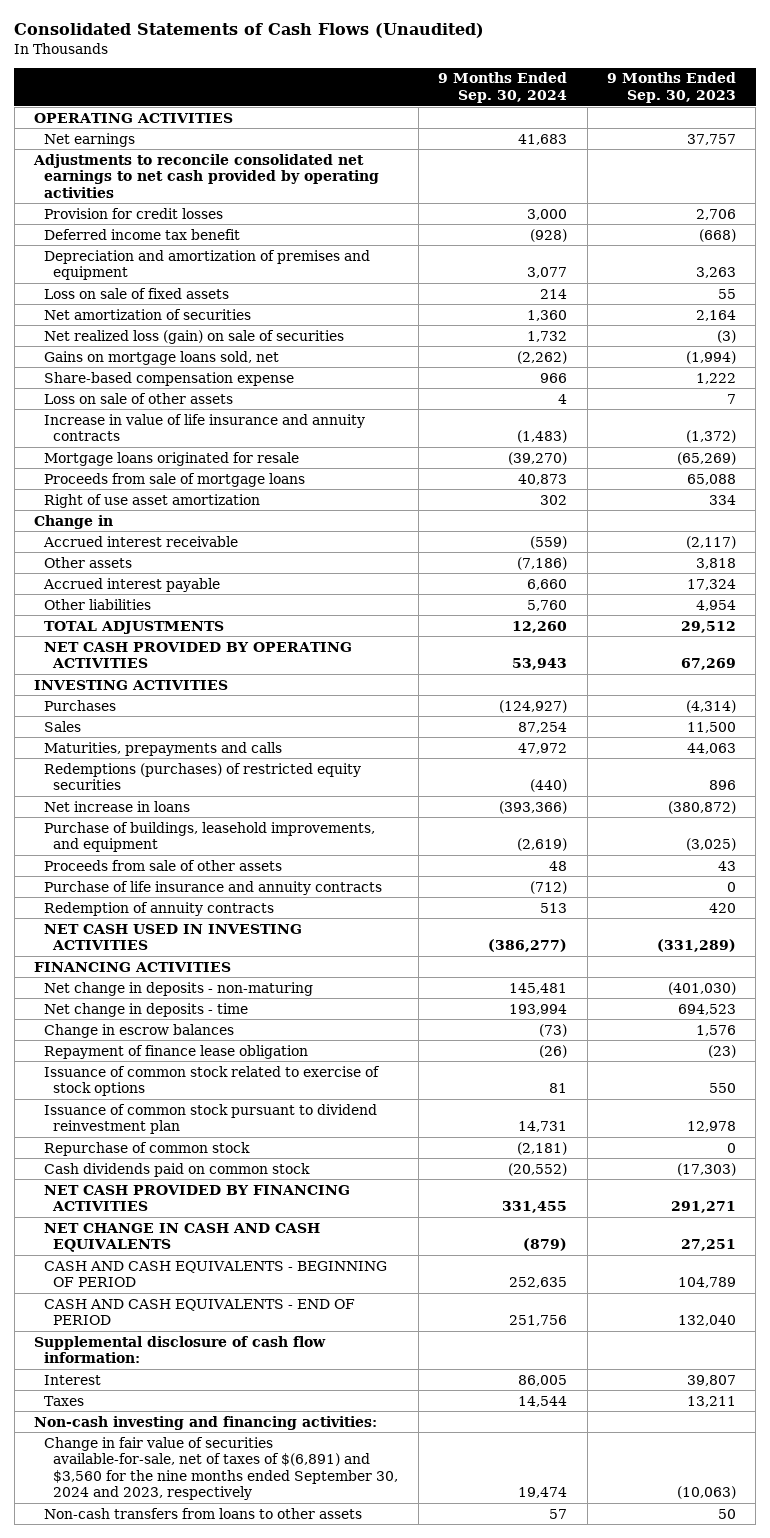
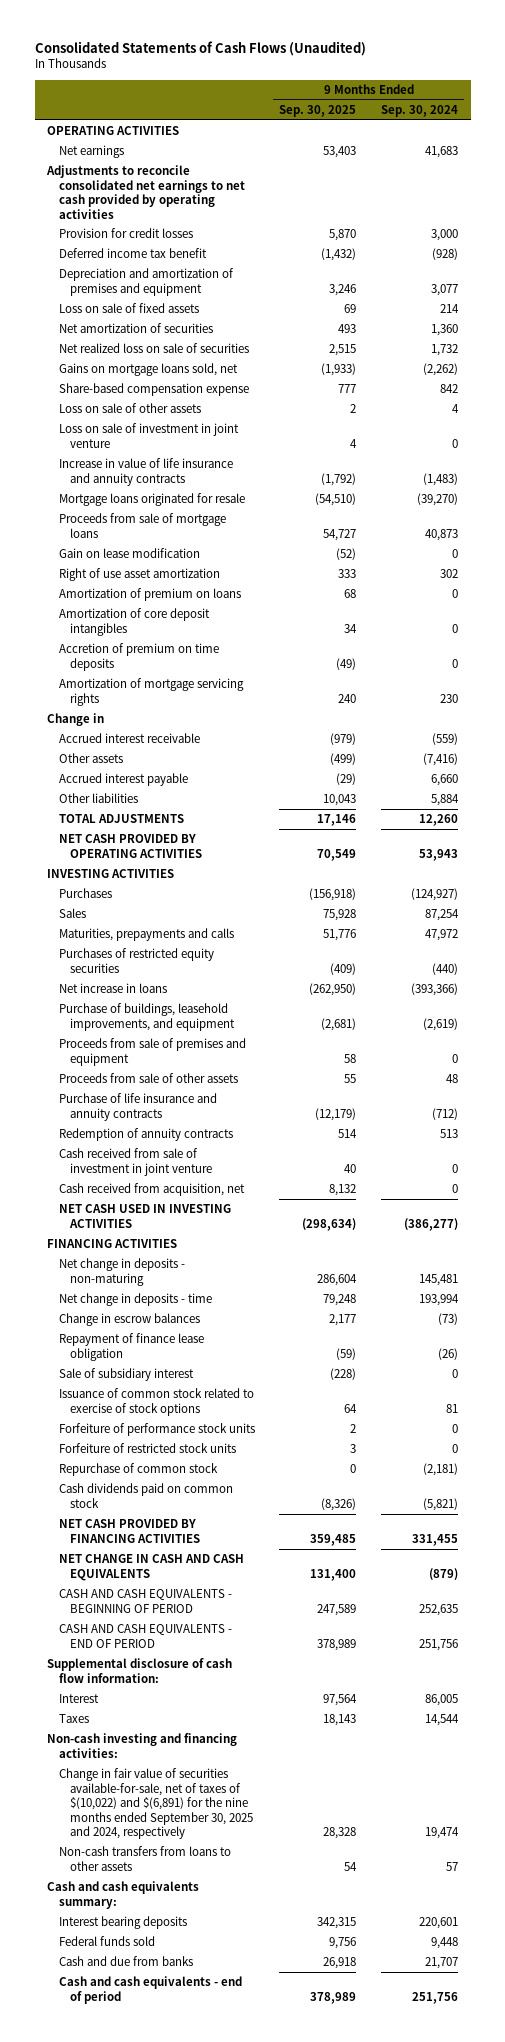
[606,72,736,103] 9 Months Ended Sep. 30, 2023 -> none
none -> [279,104,357,117] Sep. 30, 2025
[43,329,344,344] Net realized loss (gain) on sale of securities -> [58,343,249,354] Net realized loss on sale of securities
[540,372,568,383] 966 -> [440,384,459,394] 842
none -> [58,423,239,448] Loss on sale of investment in joint venture
none -> [58,548,200,559] Gain on lease modification
none -> [58,588,241,602] Amortization of premium on loans
none -> [58,608,210,636] Amortization of core deposit intangibles
none -> [58,643,219,671] Accretion of premium on time deposits
none -> [58,678,244,706] Amortization of mortgage servicing rights
[517,556,568,570] (7,186) -> [423,753,459,767] (7,416)
[527,599,568,611] 5,760 -> [431,794,460,807] 5,884
[43,762,361,791] Redemptions (purchases) of restricted equity securities -> [58,948,214,973] Purchases of restricted equity securities
none -> [58,1038,246,1066] Proceeds from sale of premises and equipment
none -> [58,1148,212,1176] Cash received from sale of investment in joint venture
none -> [58,1183,245,1197] Cash received from acquisition, net
none -> [58,1368,194,1382] Sale of subsidiary interest
[43,1103,377,1135] Issuance of common stock pursuant to dividend reinvestment plan -> none
none -> [58,1423,255,1437] Forfeiture of performance stock units
none -> [58,1443,236,1454] Forfeiture of restricted stock units
[508,1162,568,1176] (20,552) -> [423,1497,459,1511] (5,821)
[43,1436,399,1501] Change in fair value of securities available-for-sale, net of taxes of $(6,891) and $3,560 for the nine months ended September 30, 2024 and 2023, respectively -> [58,1768,253,1839] Change in fair value of securities available-for-sale, net of taxes of $(10,022) and $(6,891) for the nine months ended September 30, 2025 and 2024, respectively
none -> [47,1881,200,1909] Cash and cash equivalents summary:
none -> [58,1916,187,1930] Interest bearing deposits
none -> [58,1936,155,1947] Federal funds sold
none -> [58,1956,193,1967] Cash and due from banks
none -> [58,1976,242,2004] Cash and cash equivalents - end of period

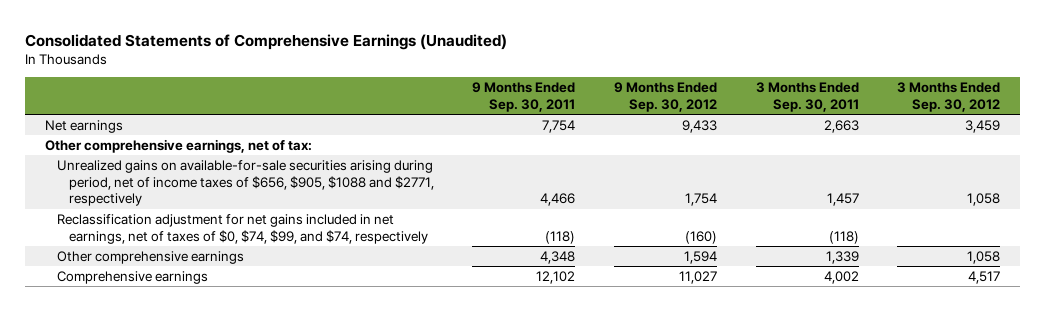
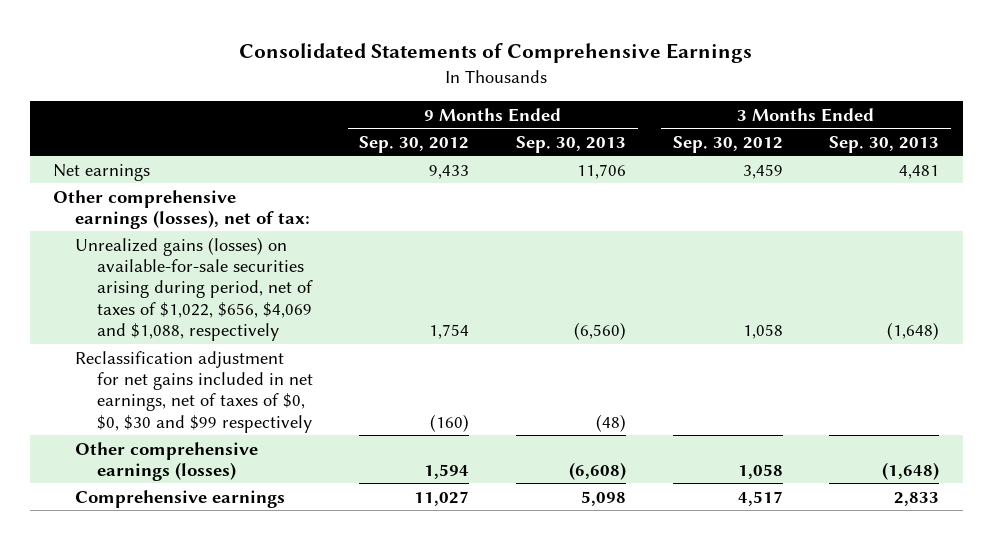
[25,34,508,51] Consolidated Statements of Comprehensive Earnings (Unaudited) -> [239,43,753,64] Consolidated Statements of Comprehensive Earnings
[472,82,576,112] 9 Months Ended Sep. 30, 2011 -> none
[755,82,859,112] 3 Months Ended Sep. 30, 2011 -> none
none -> [515,135,626,153] Sep. 30, 2013
none -> [829,135,940,153] Sep. 30, 2013
[44,138,312,153] Other comprehensive earnings, net of tax: -> [52,189,310,229] Other comprehensive earnings (losses), net of tax:
[56,159,434,207] Unrealized gains on available-for-sale securities arising during period, net of income taxes of $656, $905, $1088 and $2771, respectively -> [74,236,313,342] Unrealized gains (losses) on available-for-sale securities arising during period, net of taxes of $1,022, $656, $4,069 and $1,088, respectively
[56,213,428,244] Reclassification adjustment for net gains included in net earnings, net of taxes of $0, $74, $99, and $74, respectively -> [74,350,313,433] Reclassification adjustment for net gains included in net earnings, net of taxes of $0, $0, $30 and $99 respectively
[56,250,244,264] Other comprehensive earnings -> [74,441,258,481] Other comprehensive earnings (losses)

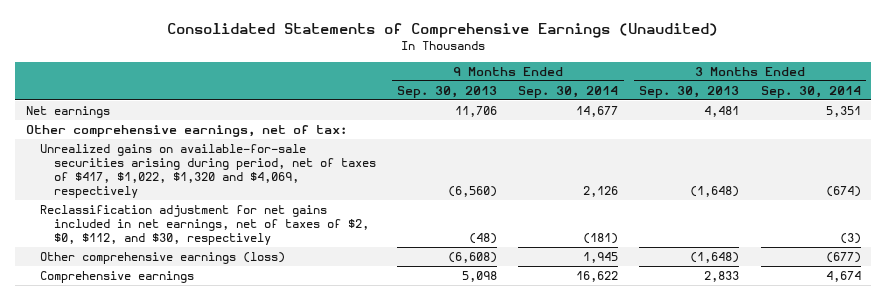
[239,43,753,64] Consolidated Statements of Comprehensive Earnings -> [167,22,719,38] Consolidated Statements of Comprehensive Earnings (Unaudited)
[359,135,470,153] Sep. 30, 2012 -> none
[672,135,783,153] Sep. 30, 2012 -> none
none -> [518,85,619,98] Sep. 30, 2014
none -> [760,85,861,98] Sep. 30, 2014
[52,189,310,229] Other comprehensive earnings (losses), net of tax: -> [25,124,347,137] Other comprehensive earnings, net of tax:
[74,236,313,342] Unrealized gains (losses) on available-for-sale securities arising during period, net of taxes of $1,022, $656, $4,069 and $1,088, respectively -> [39,143,376,199] Unrealized gains on available-for-sale securities arising during period, net of taxes of $417, $1,022, $1,320 and $4,069, respectively
[74,350,313,433] Reclassification adjustment for net gains included in net earnings, net of taxes of $0, $0, $30 and $99 respectively -> [39,204,369,246] Reclassification adjustment for net gains included in net earnings, net of taxes of $2, $0, $112, and $30, respectively
[74,441,258,481] Other comprehensive earnings (losses) -> [39,251,285,264] Other comprehensive earnings (loss)

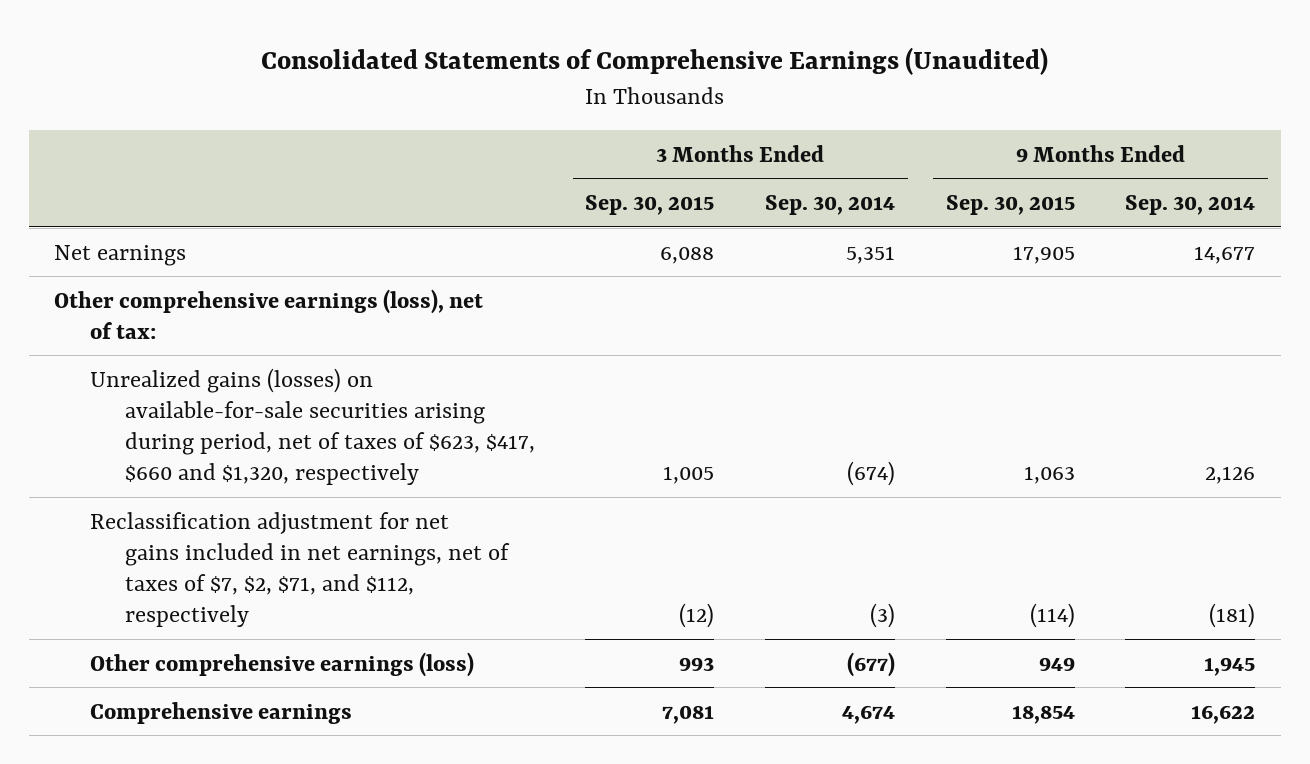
[397,85,498,98] Sep. 30, 2013 -> none
[639,85,740,98] Sep. 30, 2013 -> none
none -> [585,194,715,215] Sep. 30, 2015
none -> [945,194,1075,215] Sep. 30, 2015
[25,124,347,137] Other comprehensive earnings, net of tax: -> [54,288,484,339] Other comprehensive earnings (loss), net of tax:
[39,143,376,199] Unrealized gains on available-for-sale securities arising during period, net of taxes of $417, $1,022, $1,320 and $4,069, respectively -> [89,367,535,486] Unrealized gains (losses) on available-for-sale securities arising during period, net of taxes of $623, $417, $660 and $1,320, respectively
[39,204,369,246] Reclassification adjustment for net gains included in net earnings, net of taxes of $2, $0, $112, and $30, respectively -> [89,511,510,628] Reclassification adjustment for net gains included in net earnings, net of taxes of $7, $2, $71, and $112, respectively

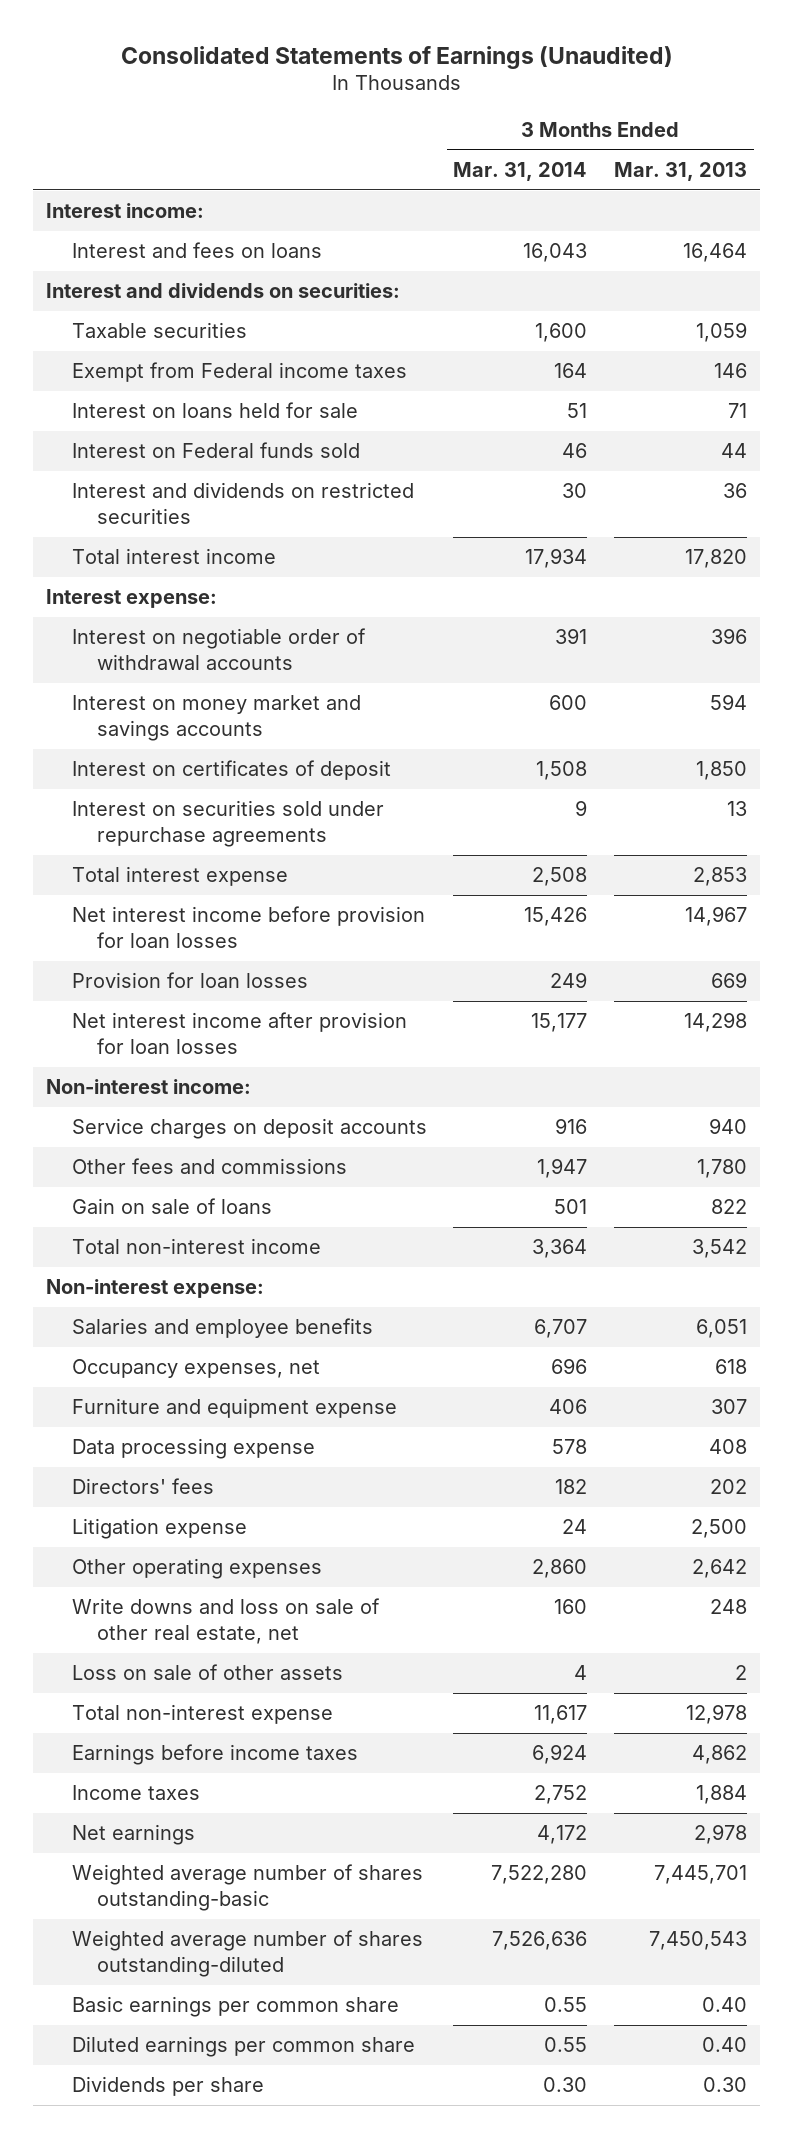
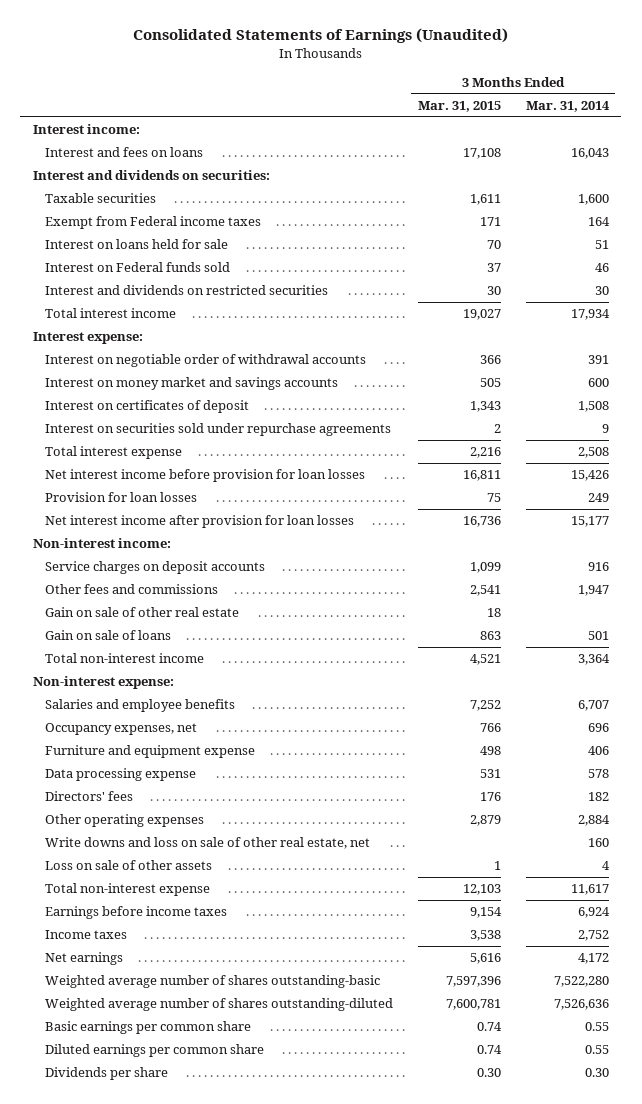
[614,162,748,182] Mar. 31, 2013 -> none
none -> [417,100,501,112] Mar. 31, 2015
none -> [44,607,239,618] Gain on sale of other real estate
[71,1518,247,1540] Litigation expense -> none
[532,1559,588,1579] 2,860 -> [577,815,610,827] 2,884

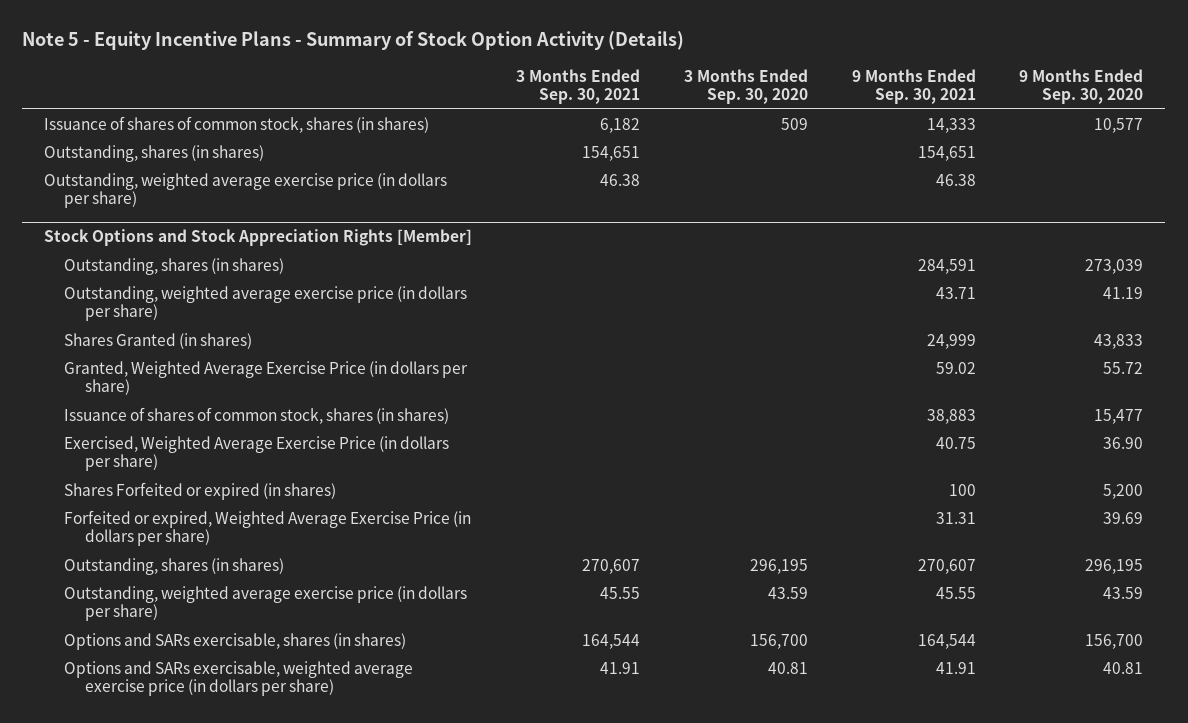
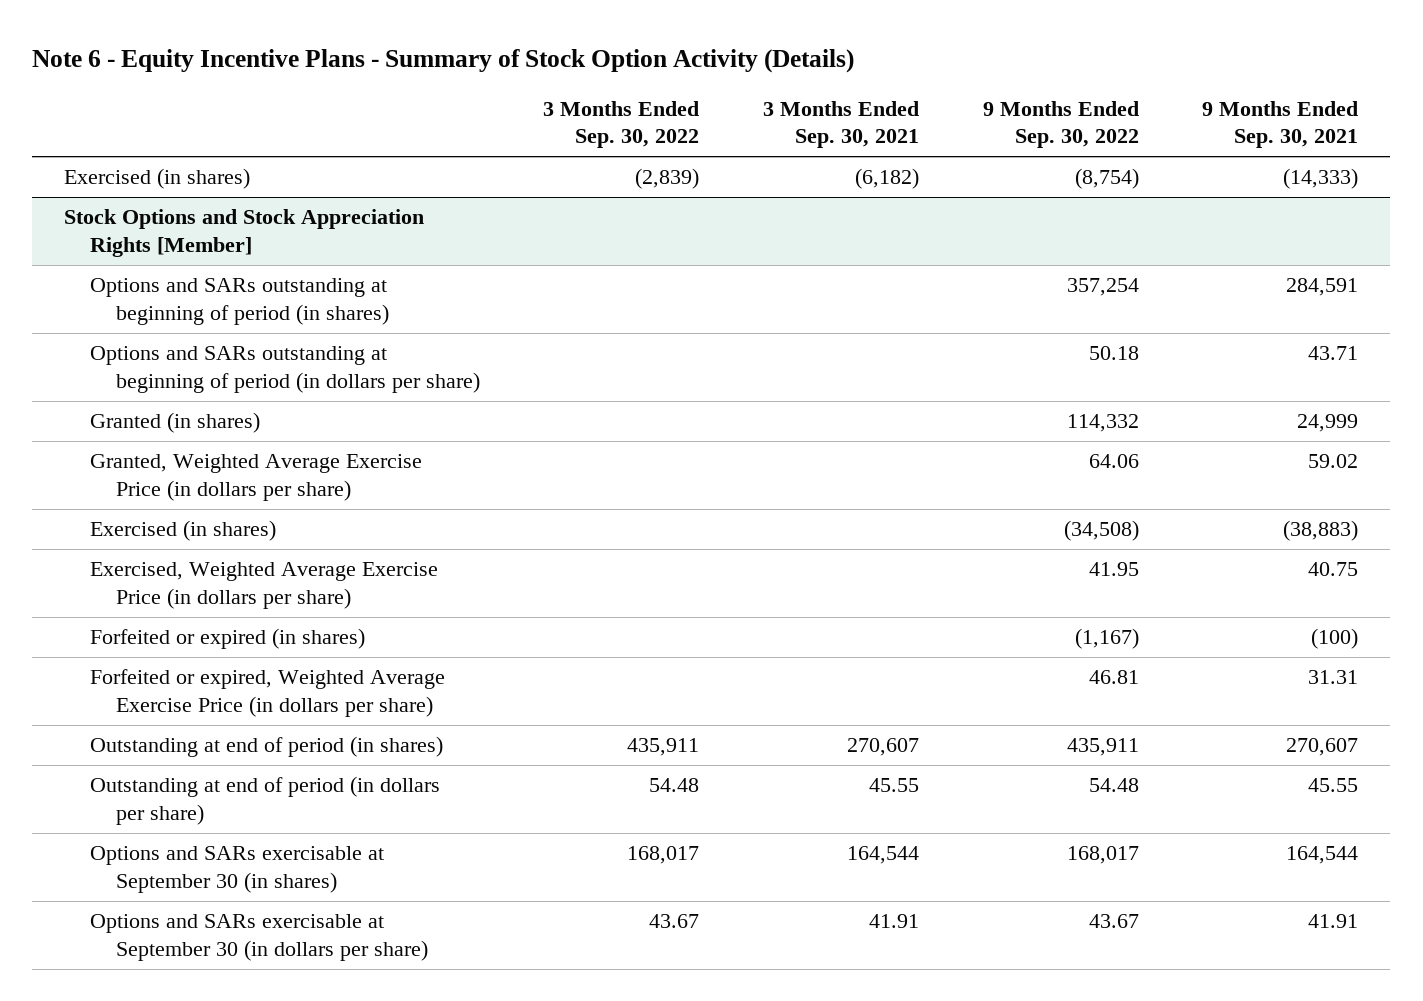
[22,31,685,51] Note 5 - Equity Incentive Plans - Summary of Stock Option Activity (Details) -> [32,48,855,73] Note 6 - Equity Incentive Plans - Summary of Stock Option Activity (Details)
[683,68,808,105] 3 Months Ended Sep. 30, 2020 -> none
[1019,68,1144,105] 9 Months Ended Sep. 30, 2020 -> none
none -> [543,101,700,149] 3 Months Ended Sep. 30, 2022
none -> [982,101,1139,149] 9 Months Ended Sep. 30, 2022
[44,144,265,162] Outstanding, shares (in shares) -> none
[44,172,448,209] Outstanding, weighted average exercise price (in dollars per share) -> none
[44,115,430,133] Issuance of shares of common stock, shares (in shares) -> [64,168,251,190] Exercised (in shares)
[600,117,641,133] 6,182 -> [855,168,920,190] (6,182)
[926,117,976,133] 14,333 -> [1283,168,1359,190] (14,333)
[64,257,285,275] Outstanding, shares (in shares) -> [89,278,389,325] Options and SARs outstanding at beginning of period (in shares)
[64,285,468,322] Outstanding, weighted average exercise price (in dollars per share) -> [89,346,480,393] Options and SARs outstanding at beginning of period (in dollars per share)
[64,332,253,349] Shares Granted (in shares) -> [89,412,260,434] Granted (in shares)
[64,406,450,424] Issuance of shares of common stock, shares (in shares) -> [89,520,276,542] Exercised (in shares)
[926,408,976,424] 38,883 -> [1283,520,1359,542] (38,883)
[64,481,337,500] Shares Forfeited or expired (in shares) -> [89,628,365,650] Forfeited or expired (in shares)
[948,483,976,496] 100 -> [1311,628,1359,650] (100)
[64,557,285,575] Outstanding, shares (in shares) -> [89,736,443,758] Outstanding at end of period (in shares)
[64,585,468,622] Outstanding, weighted average exercise price (in dollars per share) -> [89,776,440,825] Outstanding at end of period (in dollars per share)
[64,632,407,650] Options and SARs exercisable, shares (in shares) -> [89,846,384,893] Options and SARs exercisable at September 30 (in shares)
[64,660,414,697] Options and SARs exercisable, weighted average exercise price (in dollars per share) -> [89,914,428,961] Options and SARs exercisable at September 30 (in dollars per share)

